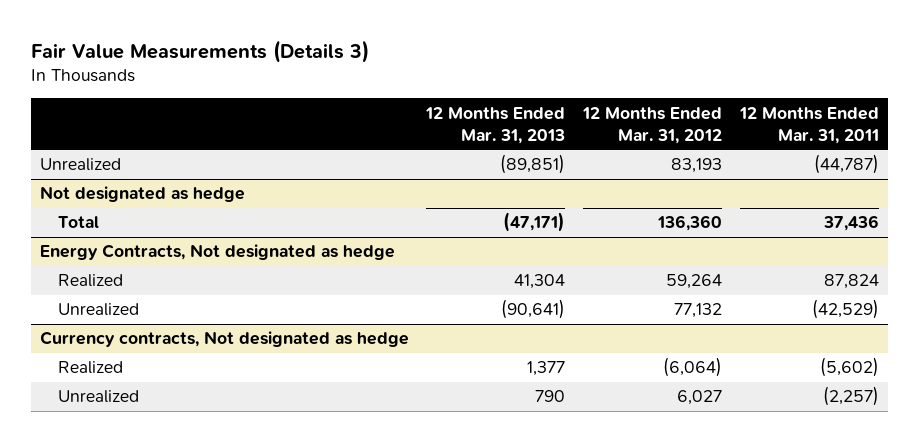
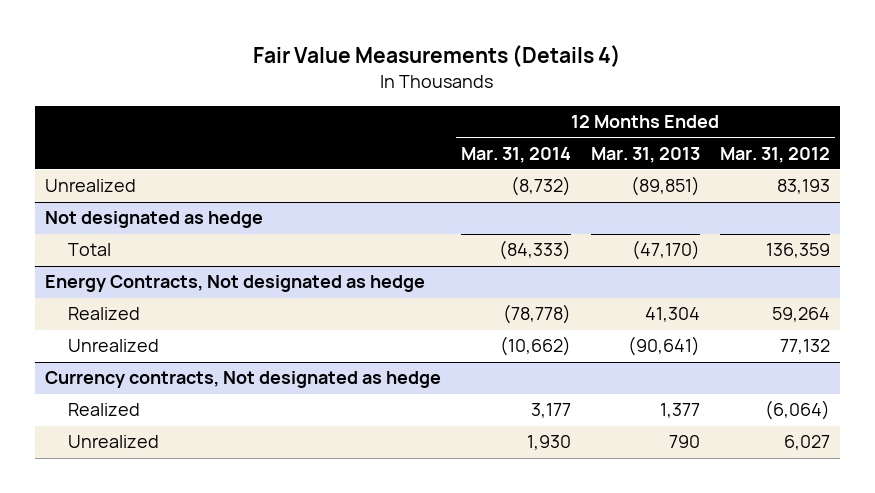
[30,39,369,63] Fair Value Measurements (Details 3) -> [253,44,622,67] Fair Value Measurements (Details 4)
[739,106,880,144] 12 Months Ended Mar. 31, 2011 -> none
none -> [460,146,571,163] Mar. 31, 2014
[503,212,566,233] (47,171) -> [631,240,700,261] (47,170)
[657,215,723,232] 136,360 -> [765,243,830,259] 136,359

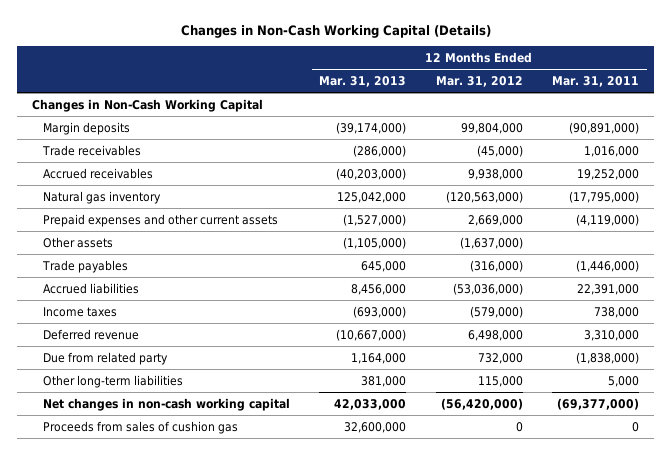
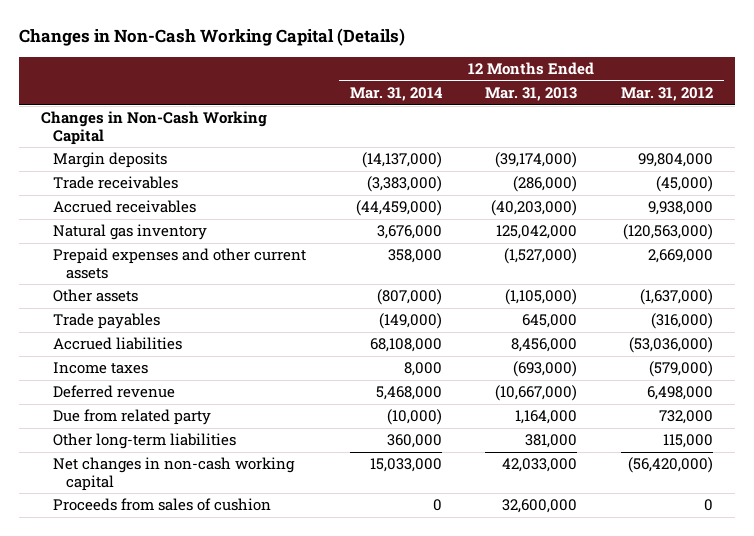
[552,76,640,88] Mar. 31, 2011 -> none
none -> [349,87,443,102] Mar. 31, 2014
[43,420,239,434] Proceeds from sales of cushion gas -> [53,498,272,512] Proceeds from sales of cushion

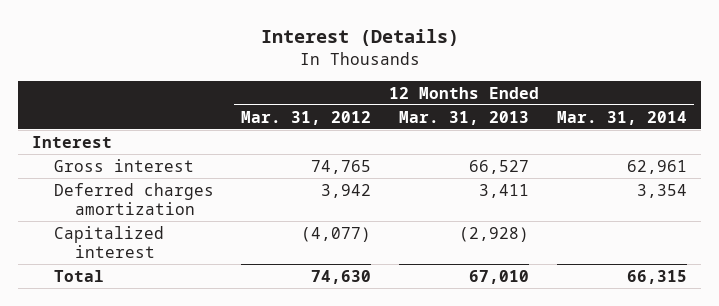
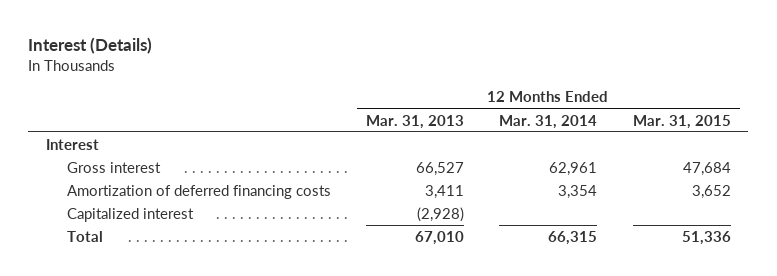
[241,110,372,125] Mar. 31, 2012 -> none
none -> [632,114,731,129] Mar. 31, 2015
[53,182,214,215] Deferred charges amortization -> [66,184,331,199] Amortization of deferred financing costs

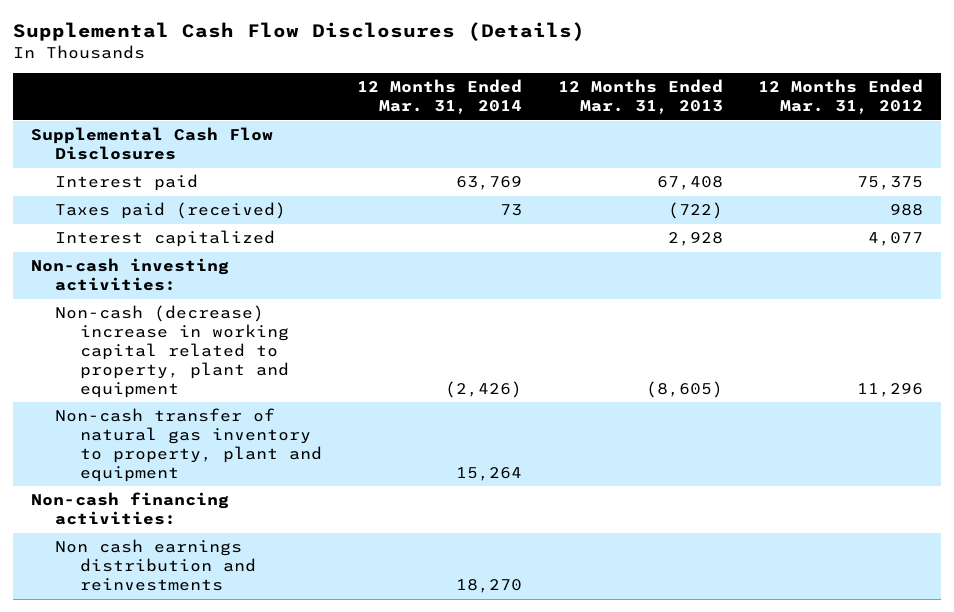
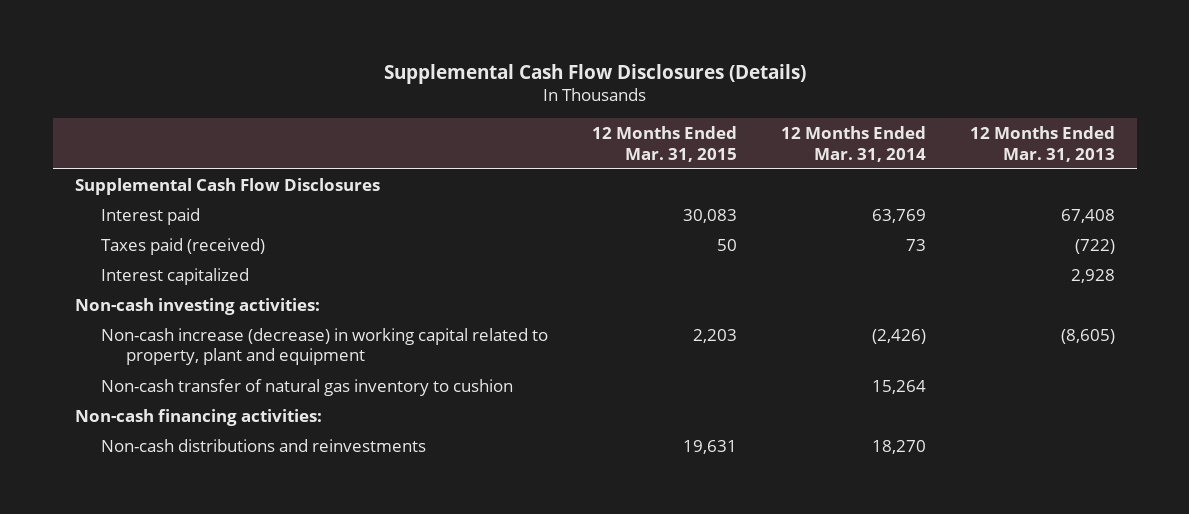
[758,79,924,115] 12 Months Ended Mar. 31, 2012 -> none
none -> [591,126,737,162] 12 Months Ended Mar. 31, 2015
[55,305,289,398] Non-cash (decrease) increase in working capital related to property, plant and equipment -> [100,328,548,366] Non-cash increase (decrease) in working capital related to property, plant and equipment
[55,408,322,482] Non-cash transfer of natural gas inventory to property, plant and equipment -> [100,379,513,397] Non-cash transfer of natural gas inventory to cushion
[55,539,256,592] Non cash earnings distribution and reinvestments -> [100,439,426,453] Non-cash distributions and reinvestments

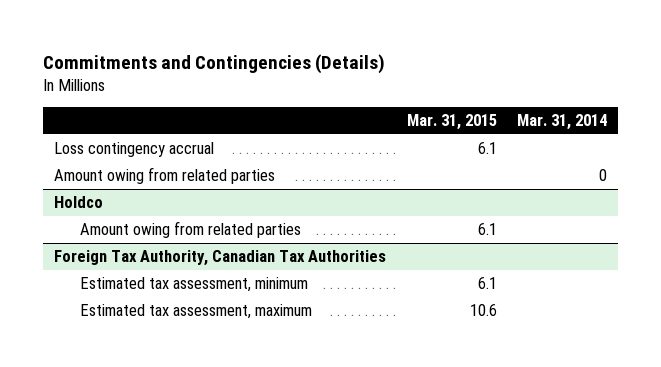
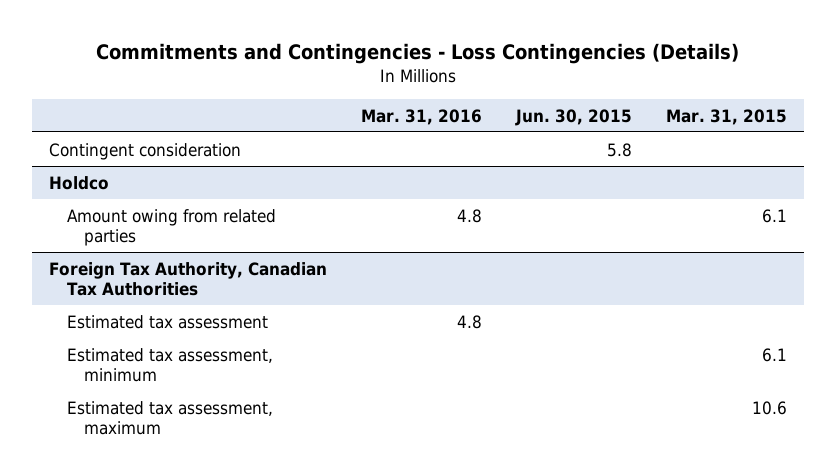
[43,53,386,74] Commitments and Contingencies (Details) -> [95,42,739,64] Commitments and Contingencies - Loss Contingencies (Details)
[517,114,608,131] Mar. 31, 2014 -> none
none -> [360,108,482,125] Mar. 31, 2016
none -> [514,108,632,126] Jun. 30, 2015
[53,142,214,158] Loss contingency accrual -> none
[53,167,275,185] Amount owing from related parties -> none
none -> [48,142,241,160] Contingent consideration
none -> [66,314,268,329] Estimated tax assessment

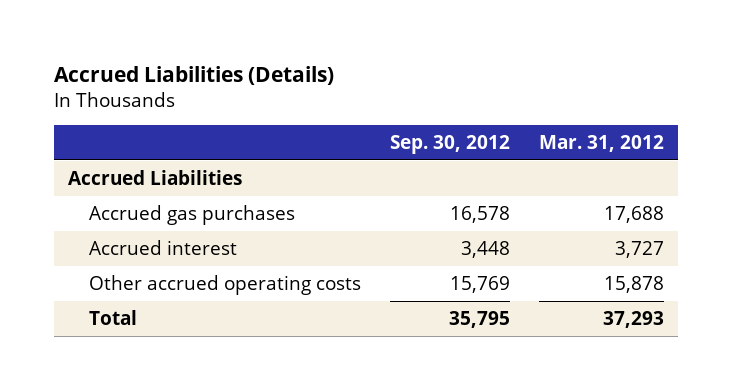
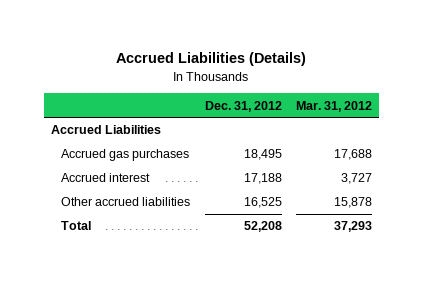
[389,134,510,154] Sep. 30, 2012 -> none
none -> [204,100,282,112] Dec. 31, 2012
[88,275,361,296] Other accrued operating costs -> [61,197,191,207] Other accrued liabilities

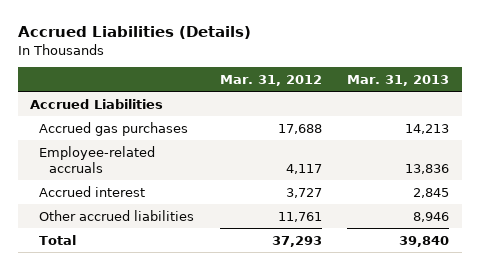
[204,100,282,112] Dec. 31, 2012 -> none
none -> [347,75,450,87] Mar. 31, 2013
none -> [39,145,156,173] Employee-related accruals
[333,197,372,209] 15,878 -> [277,211,322,222] 11,761

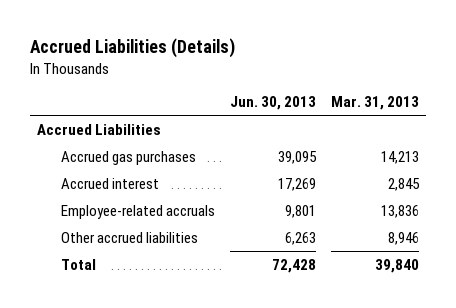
[219,75,322,87] Mar. 31, 2012 -> none
none -> [229,96,316,111] Jun. 30, 2013
[39,145,156,173] Employee-related accruals -> [60,204,215,219] Employee-related accruals

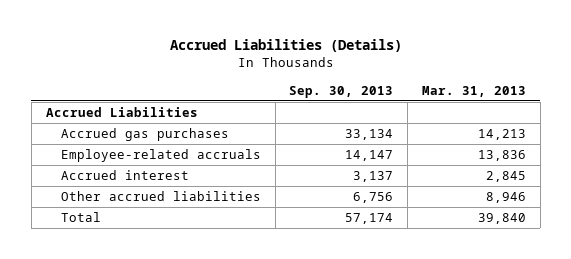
[229,96,316,111] Jun. 30, 2013 -> none
none -> [289,85,394,98] Sep. 30, 2013
[60,177,159,189] Accrued interest -> [60,170,189,181] Accrued interest

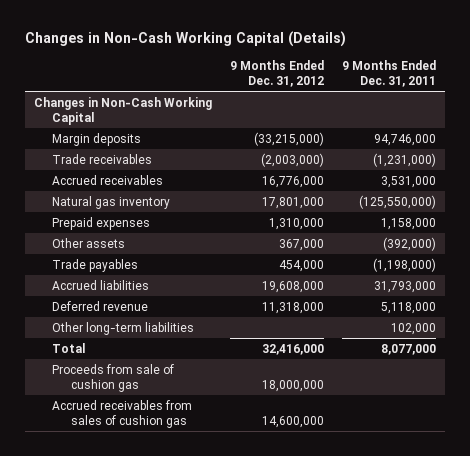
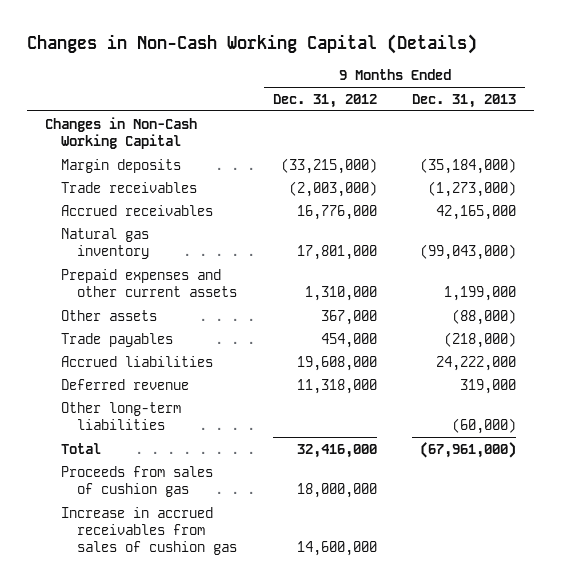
[341,59,436,88] 9 Months Ended Dec. 31, 2011 -> none
none -> [412,93,517,108] Dec. 31, 2013
[52,216,151,230] Prepaid expenses -> [61,268,238,297] Prepaid expenses and other current assets
[52,363,175,392] Proceeds from sale of cushion gas -> [61,465,214,497] Proceeds from sales of cushion gas
[52,399,193,428] Accrued receivables from sales of cushion gas -> [61,506,238,556] Increase in accrued receivables from sales of cushion gas

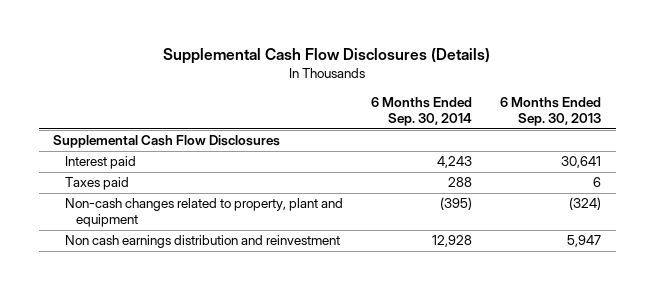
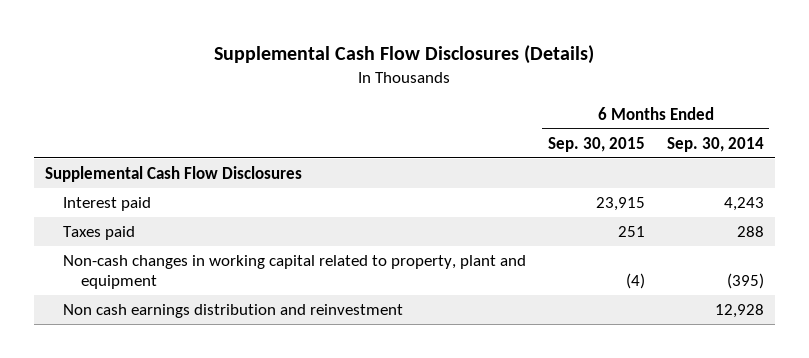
[500,97,602,127] 6 Months Ended Sep. 30, 2013 -> none
none -> [547,136,645,152] Sep. 30, 2015
[64,198,343,228] Non-cash changes related to property, plant and equipment -> [62,254,526,290] Non-cash changes in working capital related to property, plant and equipment

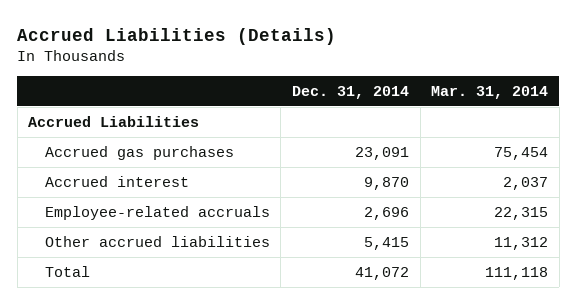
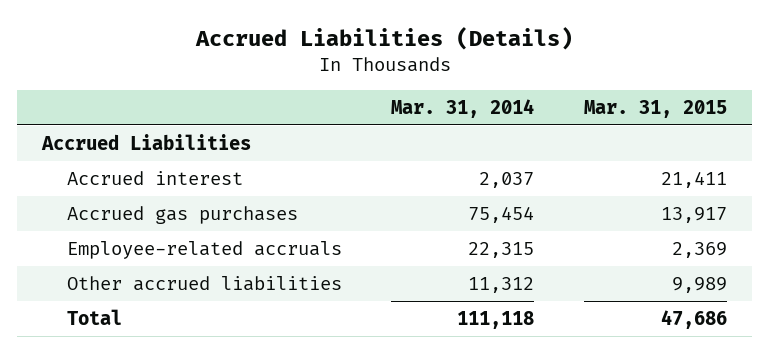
[291,86,409,100] Dec. 31, 2014 -> none
none -> [583,99,727,118] Mar. 31, 2015
[44,145,234,160] Accrued gas purchases -> [66,205,298,224] Accrued gas purchases

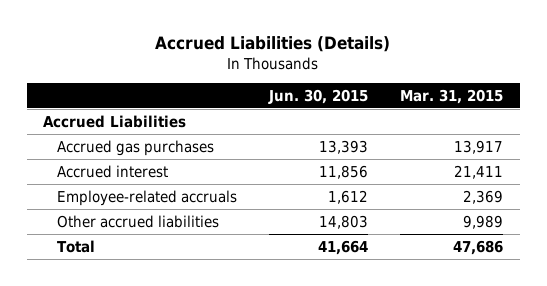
[391,98,535,118] Mar. 31, 2014 -> none
none -> [268,88,369,104] Jun. 30, 2015
[66,170,243,185] Accrued interest -> [56,164,168,178] Accrued interest

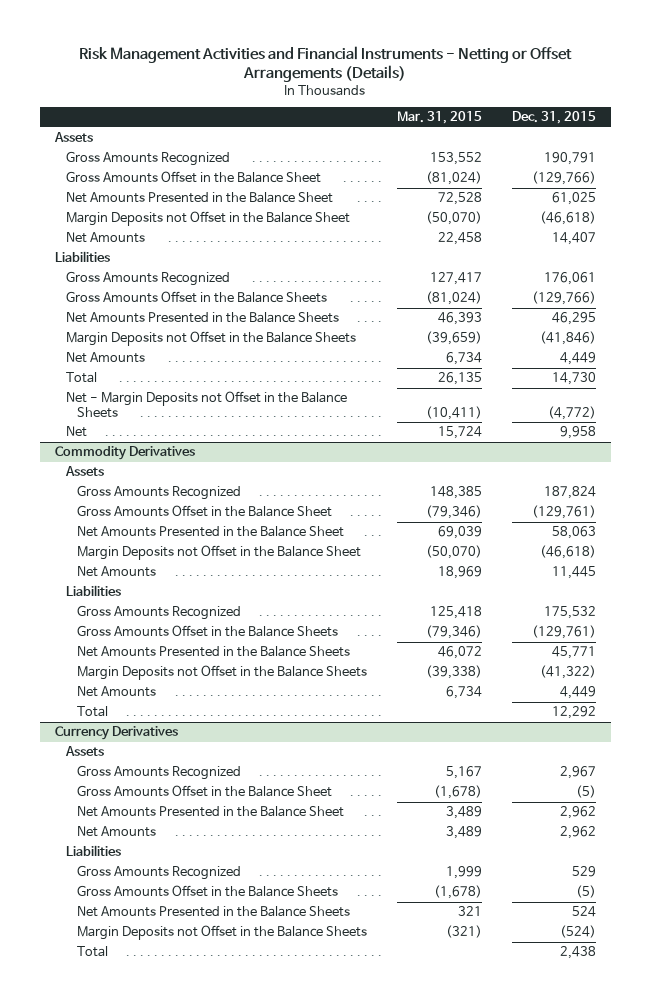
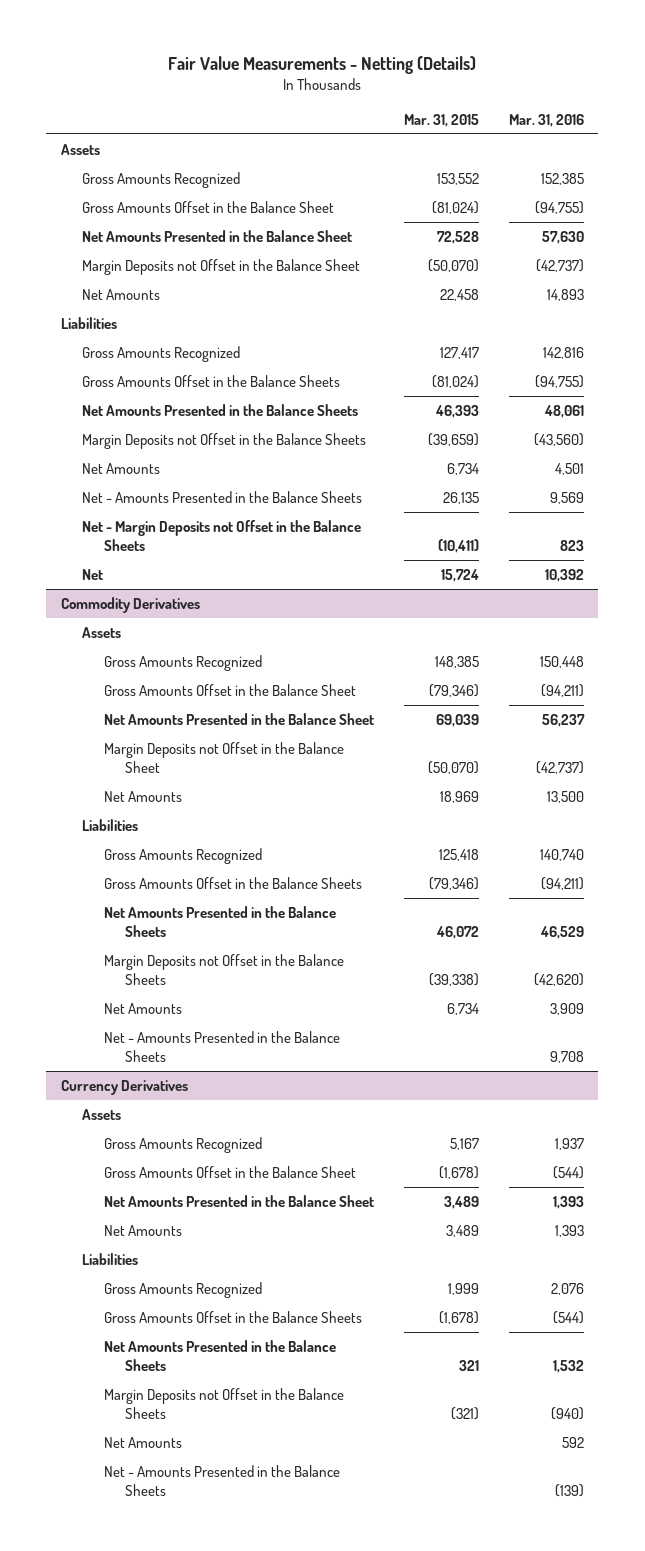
[79,45,573,83] Risk Management Activities and Financial Instruments - Netting or Offset Arrangements (Details) -> [168,55,477,74] Fair Value Measurements - Netting (Details)
[512,111,597,125] Dec. 31, 2015 -> none
none -> [508,113,584,127] Mar. 31, 2016
[65,372,97,384] Total -> [82,490,363,503] Net - Amounts Presented in the Balance Sheets
[76,706,108,718] Total -> [103,1030,340,1063] Net - Amounts Presented in the Balance Sheets
none -> [103,1436,182,1448] Net Amounts
[76,946,108,958] Total -> [103,1464,340,1497] Net - Amounts Presented in the Balance Sheets

